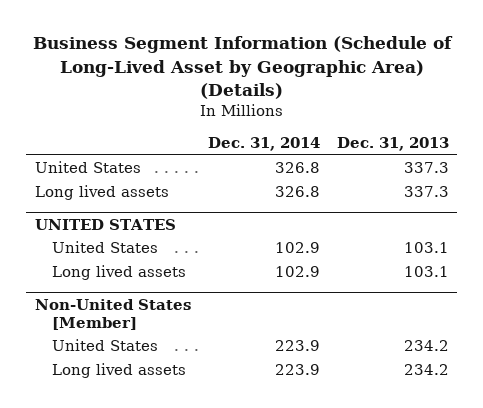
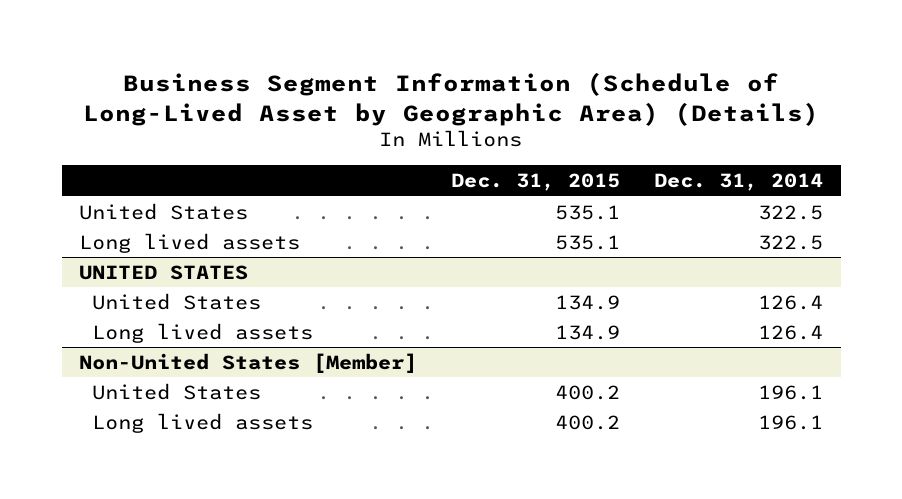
[336,137,449,152] Dec. 31, 2013 -> none
none -> [451,173,621,192] Dec. 31, 2015
[274,162,320,174] 326.8 -> [758,204,824,220] 322.5
[274,186,320,198] 326.8 -> [758,234,824,250] 322.5
[274,242,320,254] 102.9 -> [758,294,824,310] 126.4
[274,266,320,278] 102.9 -> [758,324,824,340] 126.4
[274,340,320,352] 223.9 -> [758,384,824,400] 196.1
[274,364,320,376] 223.9 -> [758,414,824,430] 196.1

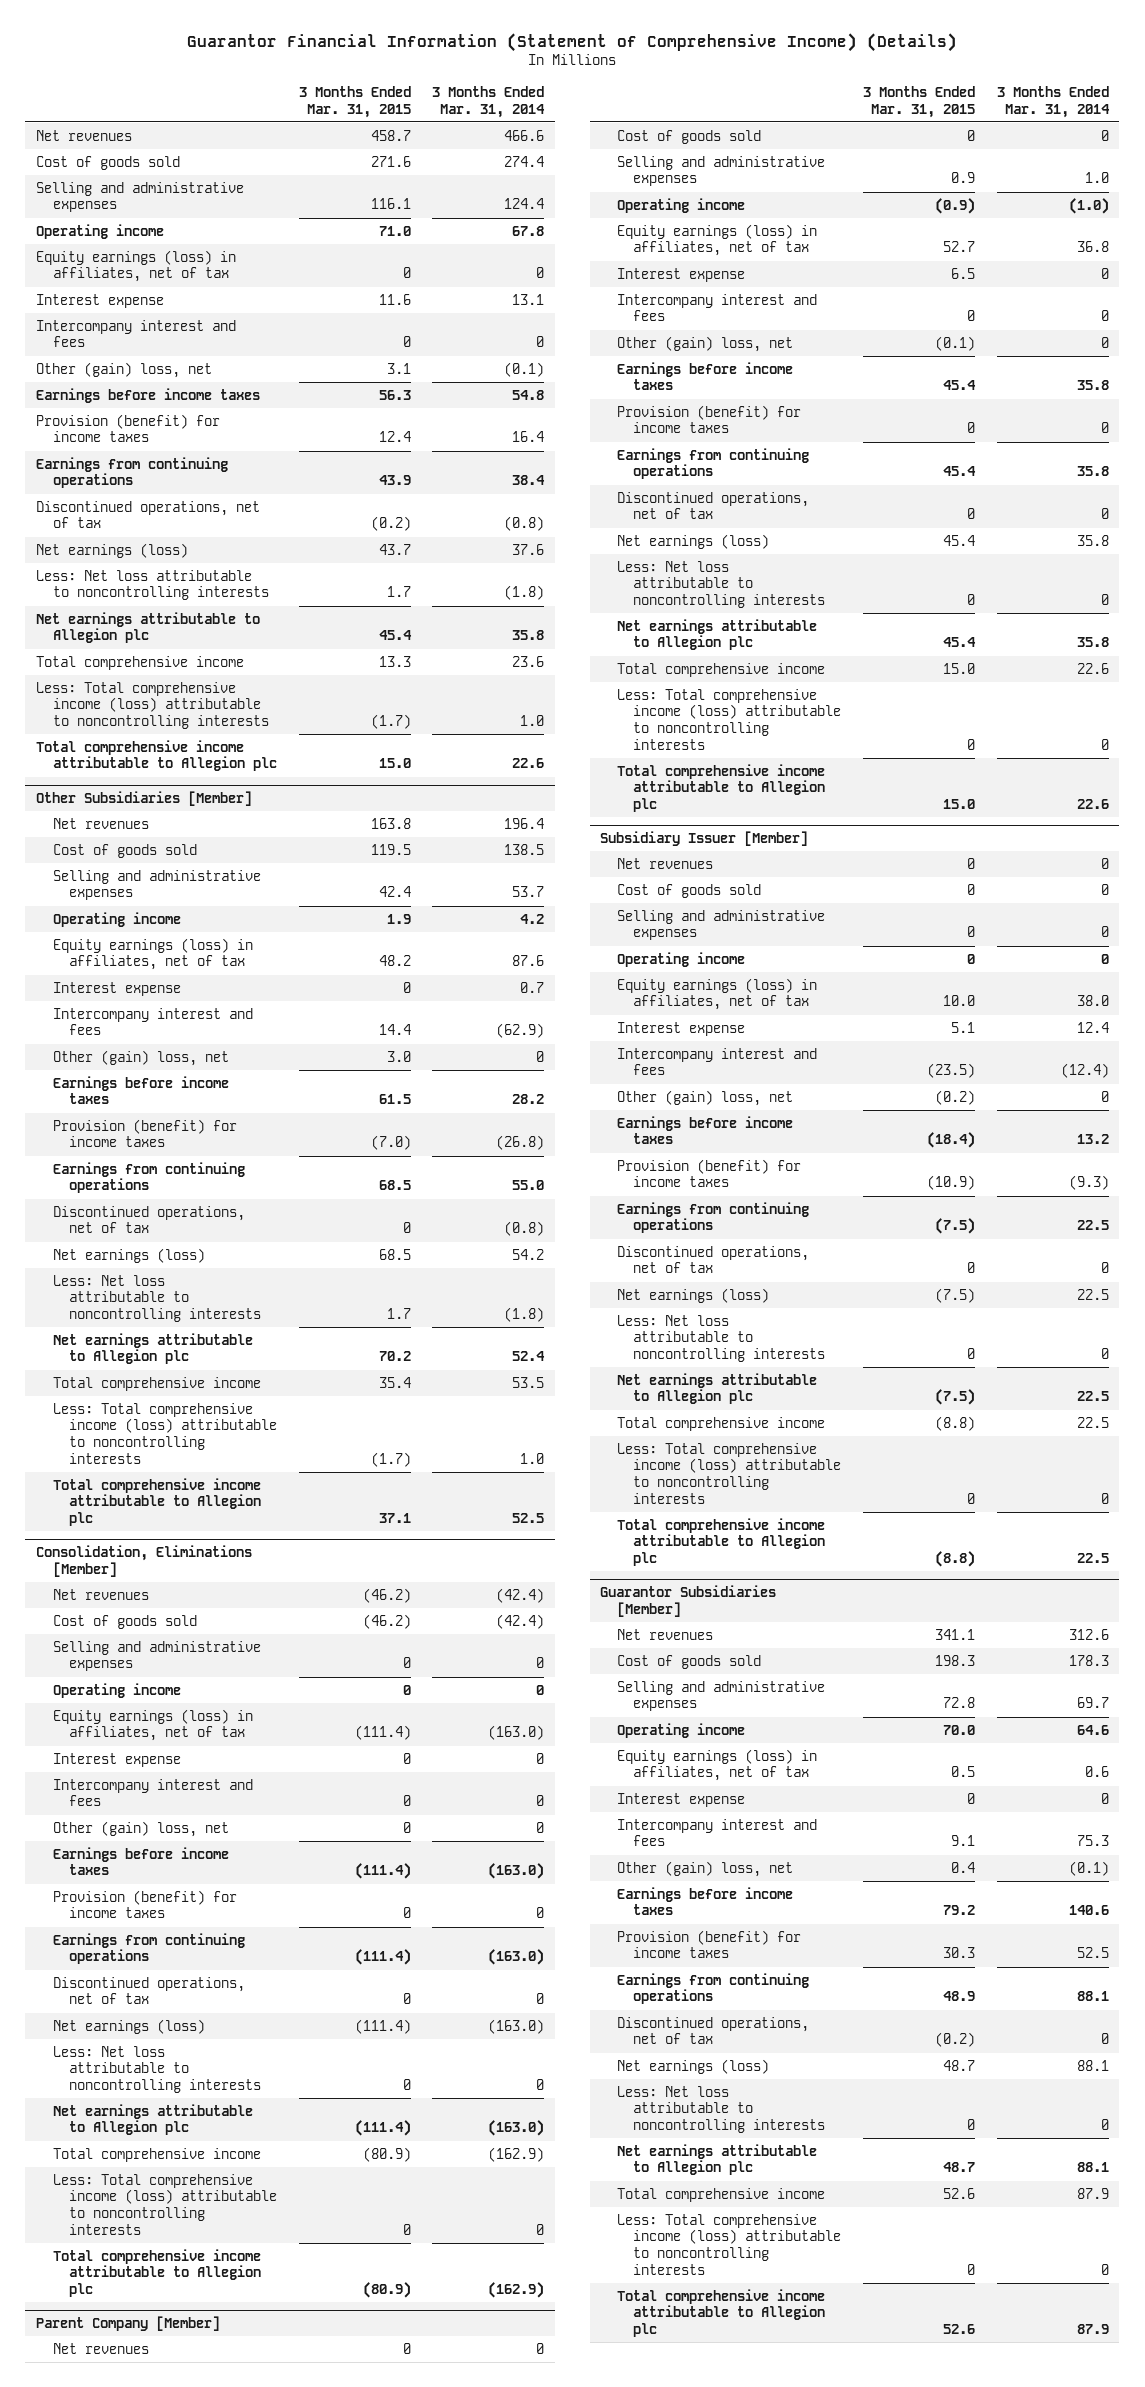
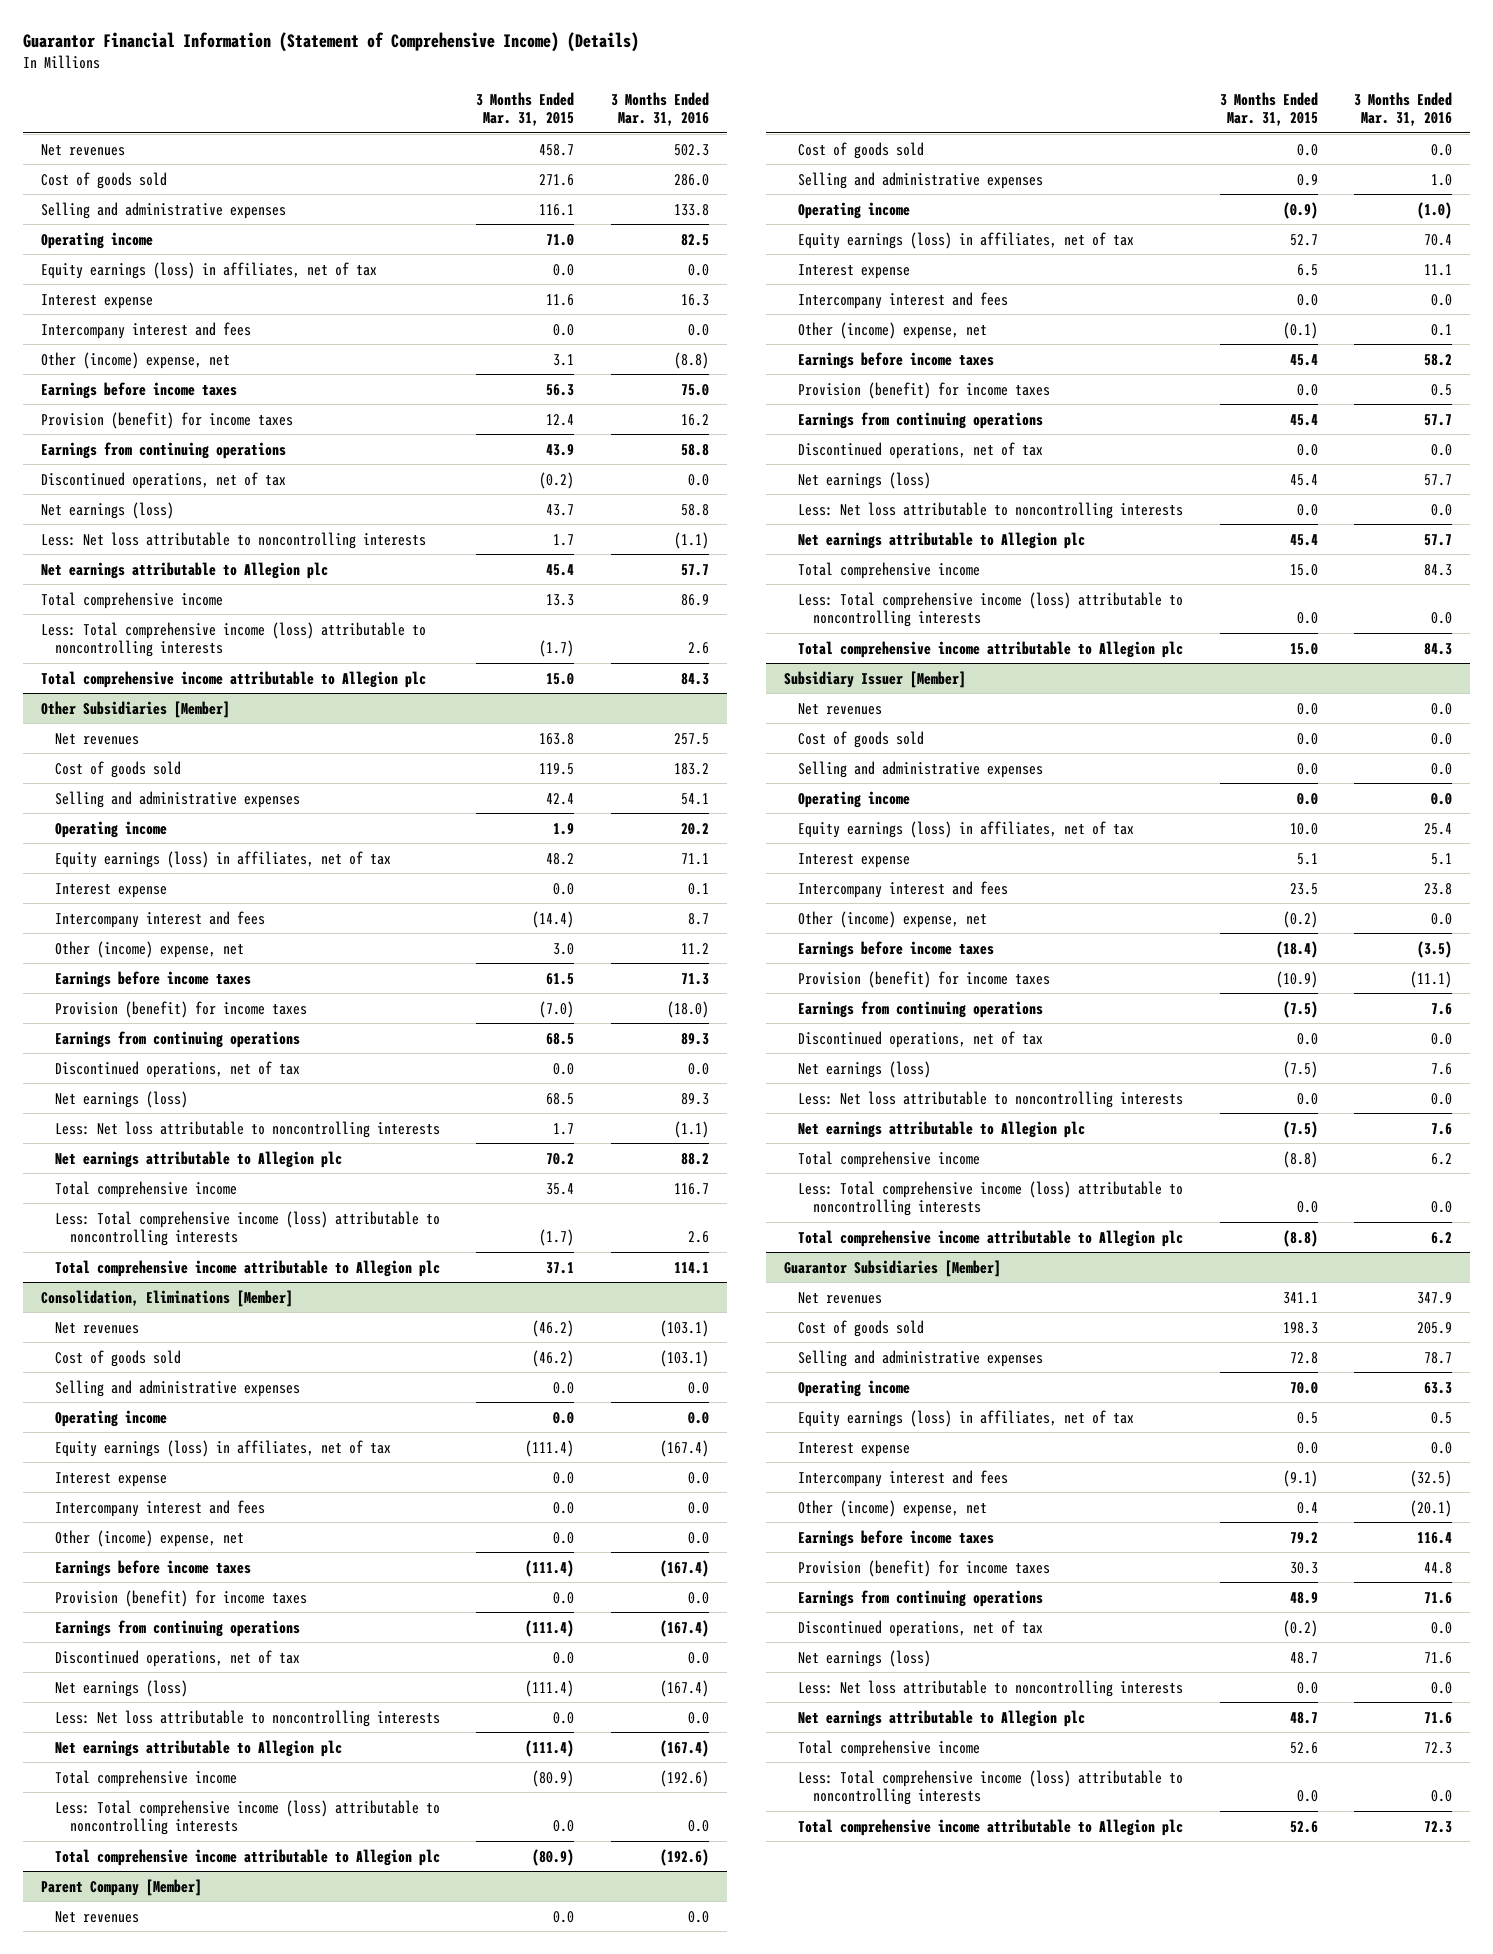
[432,85,546,118] 3 Months Ended Mar. 31, 2014 -> none
none -> [610,91,709,127] 3 Months Ended Mar. 31, 2016
[402,267,411,279] 0 -> [553,263,575,276] 0.0
[402,336,411,348] 0 -> [553,323,575,336] 0.0
[36,361,213,378] Other (gain) loss, net -> [40,351,230,369] Other (income) expense, net
[402,981,411,993] 0 -> [553,882,575,895] 0.0
[378,1024,411,1036] 14.4 -> [532,910,575,928] (14.4)
[52,1049,229,1066] Other (gain) loss, net -> [55,940,245,958] Other (income) expense, net
[402,1222,411,1234] 0 -> [553,1062,575,1075] 0.0
[402,1657,411,1669] 0 -> [553,1381,575,1394] 0.0
[402,1684,411,1695] 0 -> [553,1411,575,1424] 0.0
[402,1752,411,1764] 0 -> [553,1471,575,1484] 0.0
[402,1795,411,1807] 0 -> [553,1501,575,1514] 0.0
[52,1820,229,1837] Other (gain) loss, net -> [55,1529,245,1547] Other (income) expense, net
[402,1821,411,1833] 0 -> [553,1531,575,1544] 0.0
[402,1907,411,1919] 0 -> [553,1591,575,1604] 0.0
[402,1993,411,2005] 0 -> [553,1651,575,1664] 0.0
[402,2079,411,2091] 0 -> [553,1711,575,1724] 0.0
[402,2224,411,2236] 0 -> [553,1820,575,1833] 0.0
[402,2342,411,2354] 0 -> [553,1910,575,1923] 0.0
[966,129,975,141] 0 -> [1296,143,1318,156] 0.0
[966,310,975,322] 0 -> [1296,293,1318,306] 0.0
[616,335,793,352] Other (gain) loss, net -> [798,321,988,339] Other (income) expense, net
[966,422,975,434] 0 -> [1296,383,1318,396] 0.0
[966,508,975,520] 0 -> [1296,443,1318,456] 0.0
[966,594,975,606] 0 -> [1296,503,1318,516] 0.0
[966,739,975,751] 0 -> [1296,612,1318,625] 0.0
[966,857,975,869] 0 -> [1296,702,1318,715] 0.0
[966,883,975,895] 0 -> [1296,732,1318,745] 0.0
[966,926,975,938] 0 -> [1296,762,1318,775] 0.0
[966,953,975,964] 0 -> [1296,792,1318,805] 0.0
[926,1063,975,1079] (23.5) -> [1289,882,1318,895] 23.5
[616,1089,793,1106] Other (gain) loss, net -> [798,910,988,928] Other (income) expense, net
[966,1262,975,1274] 0 -> [1296,1032,1318,1045] 0.0
[966,1348,975,1360] 0 -> [1296,1092,1318,1105] 0.0
[966,1493,975,1505] 0 -> [1296,1201,1318,1214] 0.0
[966,1792,975,1804] 0 -> [1296,1441,1318,1454] 0.0
[950,1835,975,1847] 9.1 -> [1282,1469,1318,1487] (9.1)
[616,1860,793,1877] Other (gain) loss, net -> [798,1499,988,1517] Other (income) expense, net
[966,2119,975,2131] 0 -> [1296,1681,1318,1694] 0.0
[966,2264,975,2276] 0 -> [1296,1790,1318,1803] 0.0

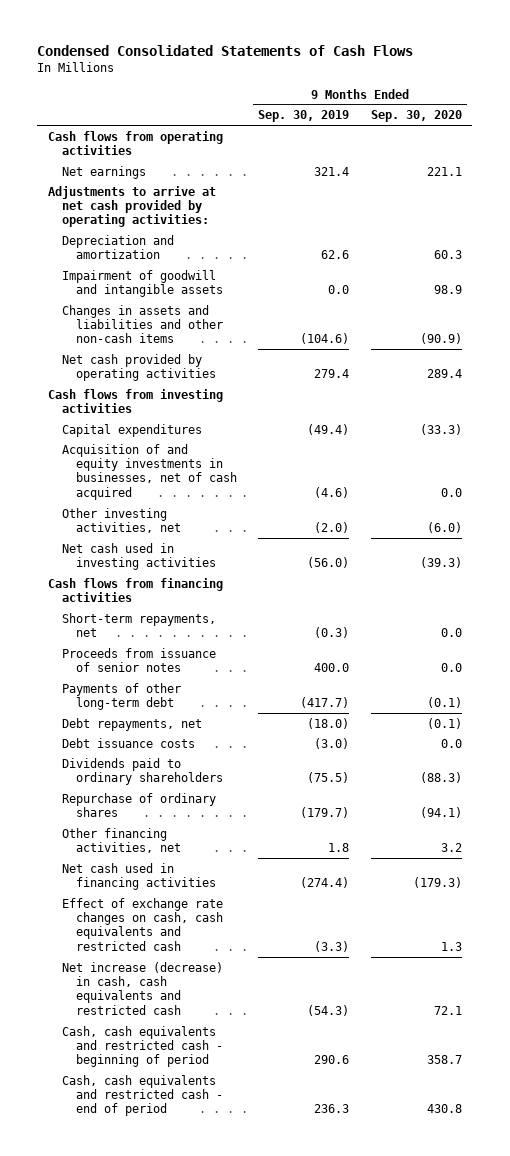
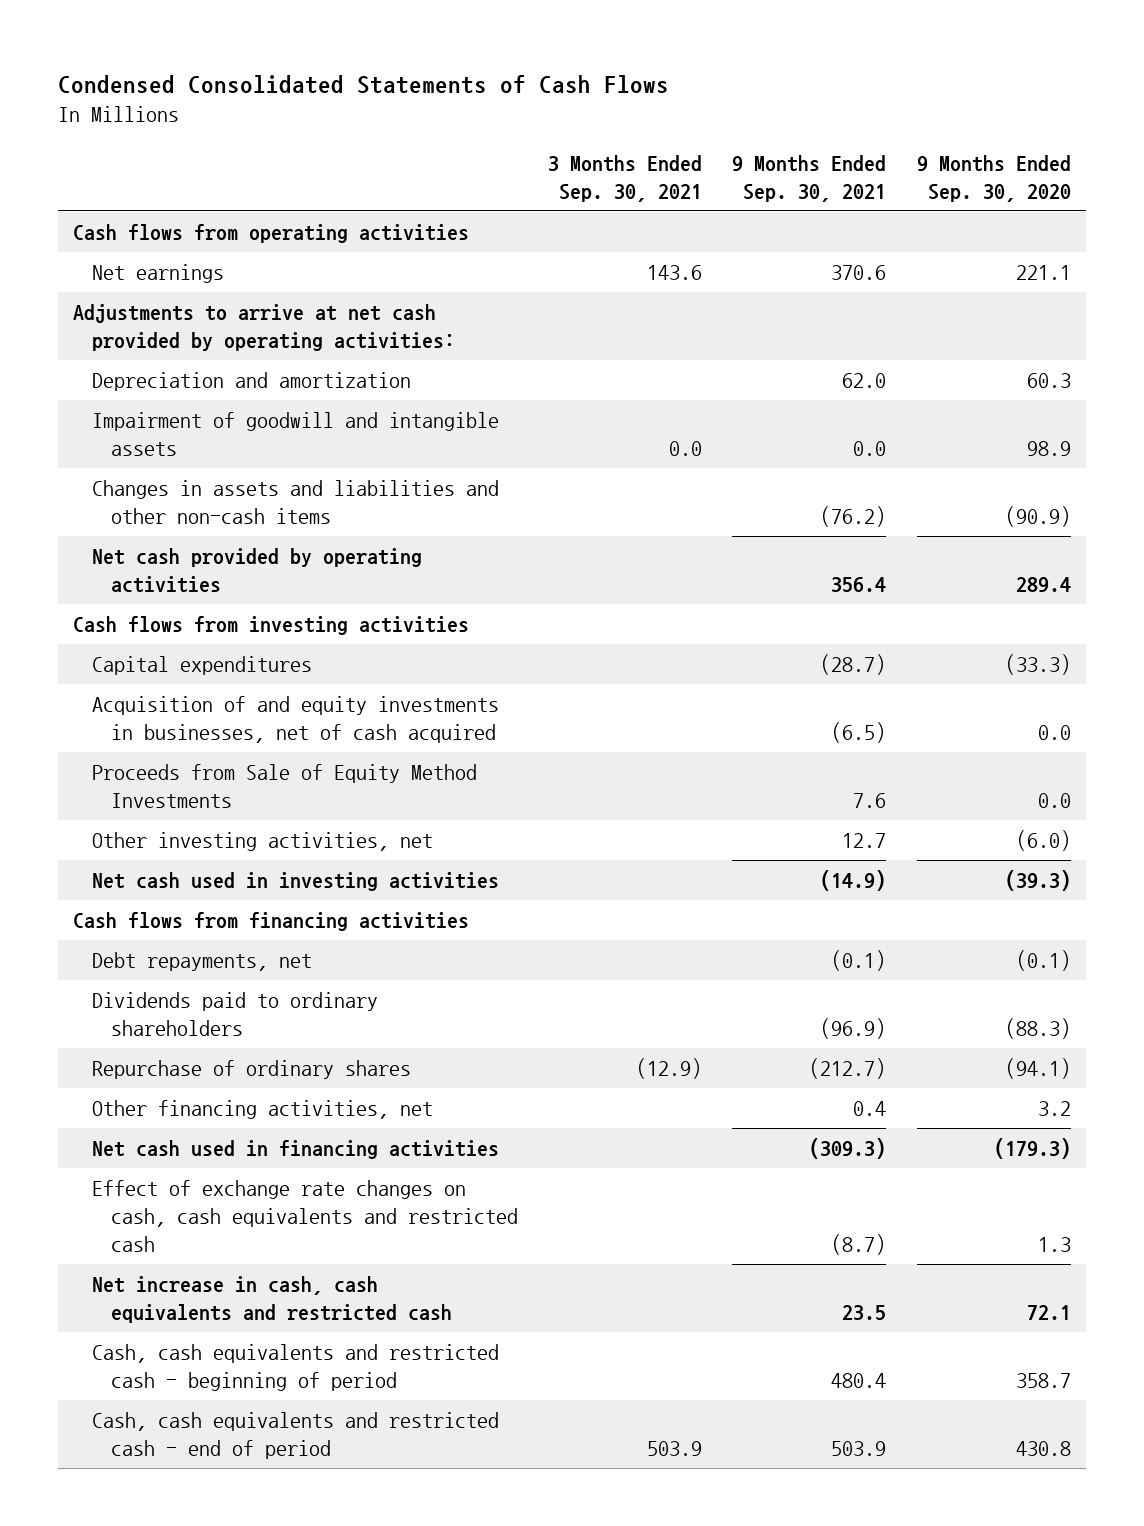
[258,110,350,123] Sep. 30, 2019 -> none
none -> [548,154,703,202] 3 Months Ended Sep. 30, 2021
none -> [732,154,887,202] 9 Months Ended Sep. 30, 2021
none -> [91,763,477,808] Proceeds from Sale of Equity Method Investments
[62,612,217,637] Short-term repayments, net -> none
[62,647,217,672] Proceeds from issuance of senior notes -> none
[62,682,182,710] Payments of other long-term debt -> none
[62,737,196,748] Debt issuance costs -> none
[62,961,224,1015] Net increase (decrease) in cash, cash equivalents and restricted cash -> [91,1275,452,1323] Net increase in cash, cash equivalents and restricted cash

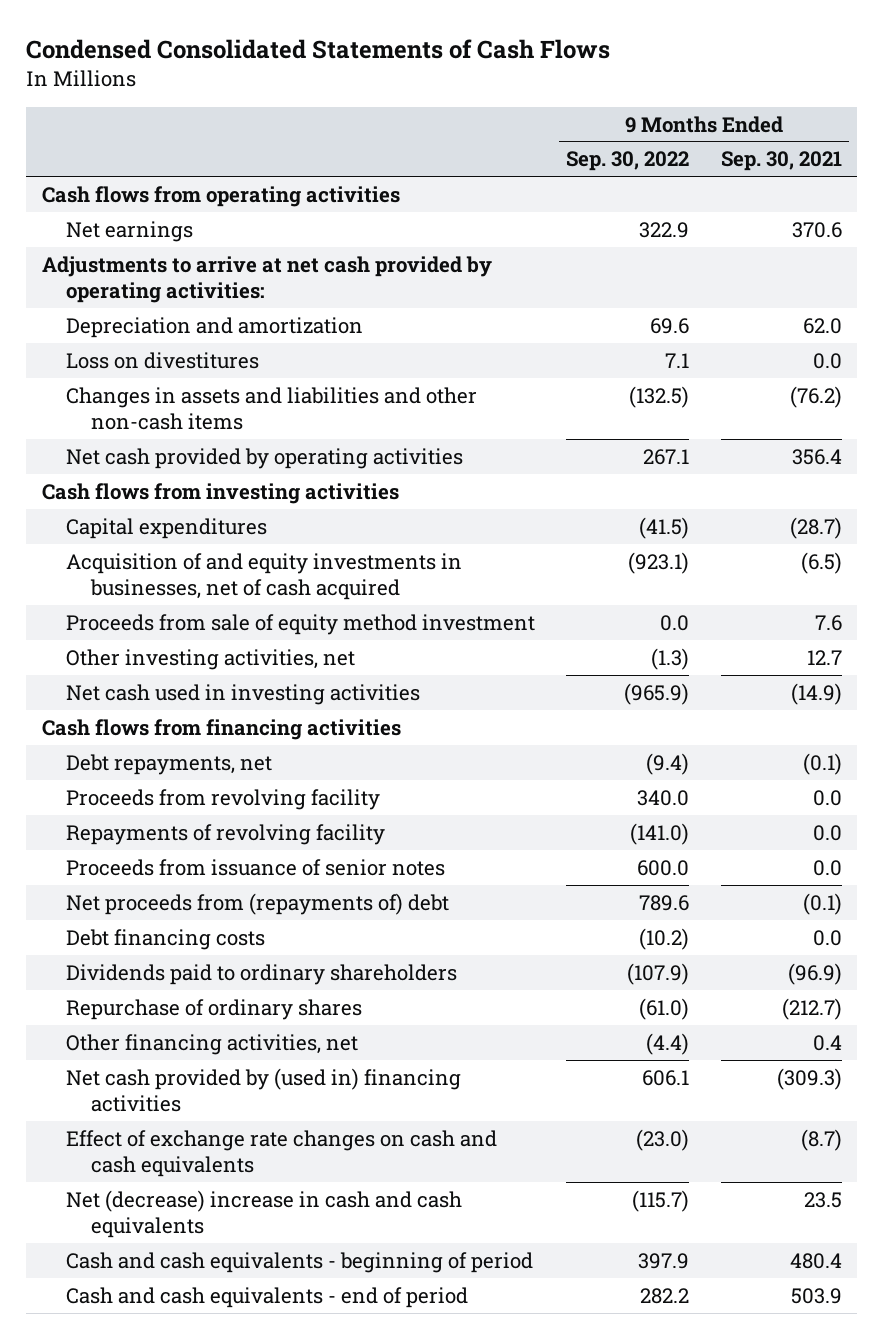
[548,154,703,202] 3 Months Ended Sep. 30, 2021 -> none
[916,154,1071,202] 9 Months Ended Sep. 30, 2020 -> none
none -> [566,151,690,172] Sep. 30, 2022
[91,411,499,456] Impairment of goodwill and intangible assets -> none
none -> [66,351,260,369] Loss on divestitures
[91,763,477,808] Proceeds from Sale of Equity Method Investments -> [66,613,536,635] Proceeds from sale of equity method investment
none -> [66,788,381,810] Proceeds from revolving facility
none -> [66,823,386,845] Repayments of revolving facility
none -> [66,858,446,876] Proceeds from issuance of senior notes
none -> [66,892,450,915] Net proceeds from (repayments of) debt
none -> [66,928,266,950] Debt financing costs
[91,1139,499,1159] Net cash used in financing activities -> [66,1067,462,1112] Net cash provided by (used in) financing activities
[91,1179,518,1252] Effect of exchange rate changes on cash, cash equivalents and restricted cash -> [66,1129,498,1177] Effect of exchange rate changes on cash and cash equivalents
[91,1275,452,1323] Net increase in cash, cash equivalents and restricted cash -> [66,1189,463,1238] Net (decrease) increase in cash and cash equivalents
[91,1343,499,1391] Cash, cash equivalents and restricted cash - beginning of period -> [66,1251,534,1273] Cash and cash equivalents - beginning of period
[91,1411,499,1459] Cash, cash equivalents and restricted cash - end of period -> [66,1286,469,1308] Cash and cash equivalents - end of period

